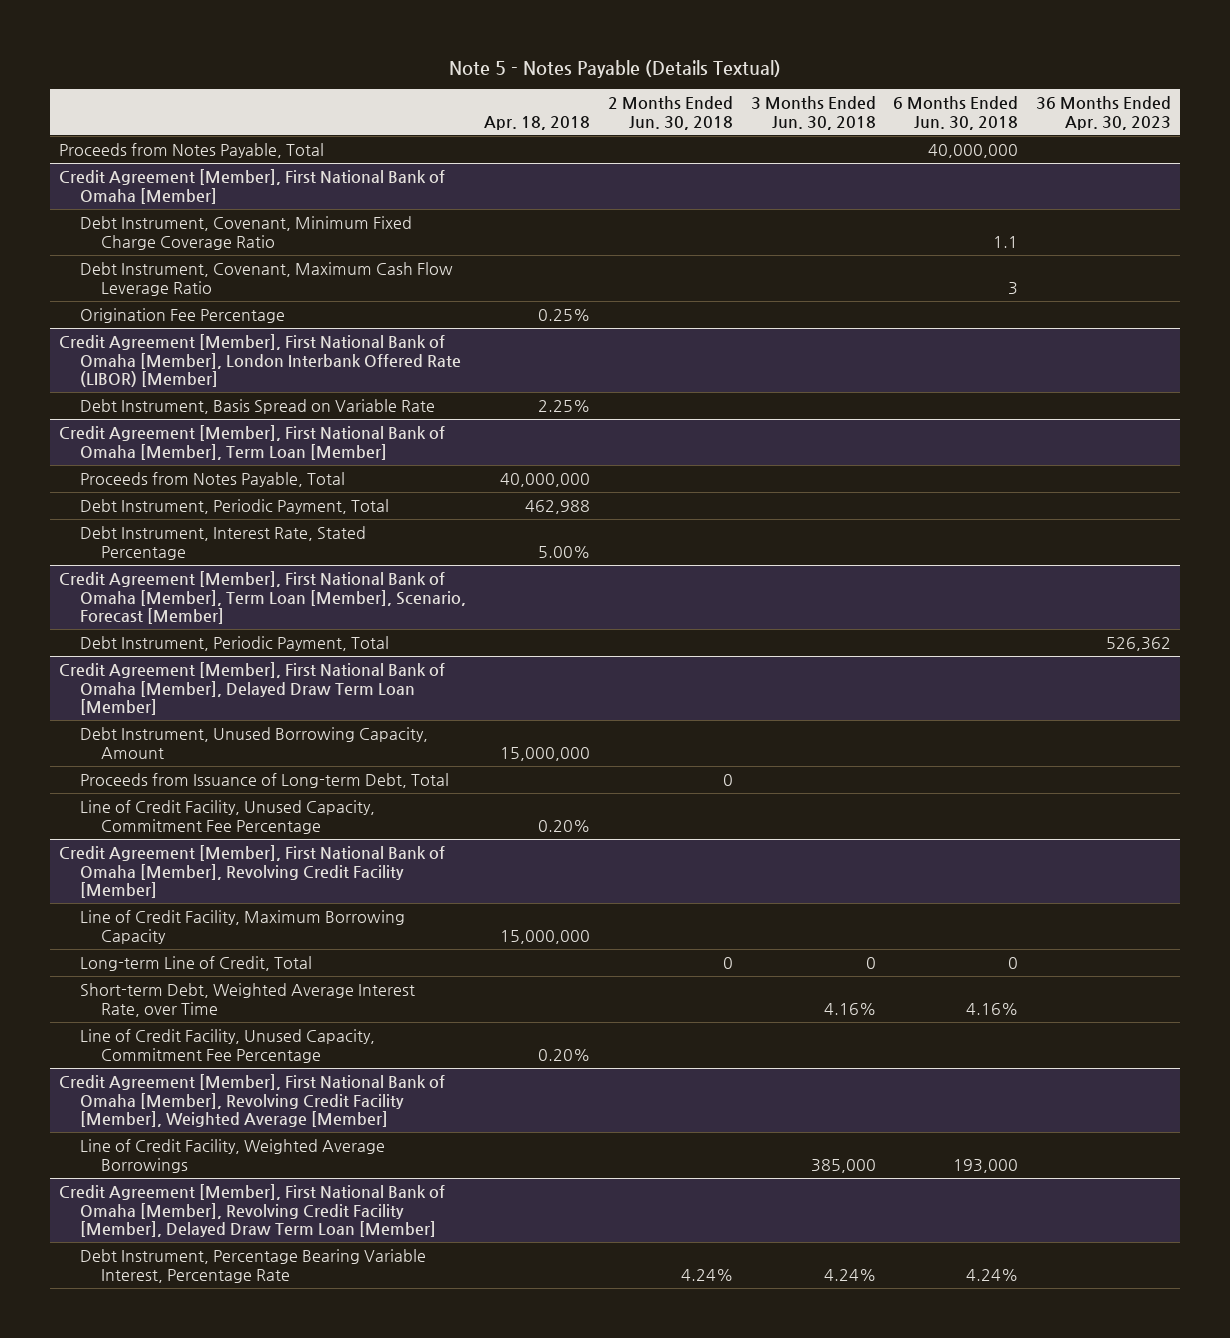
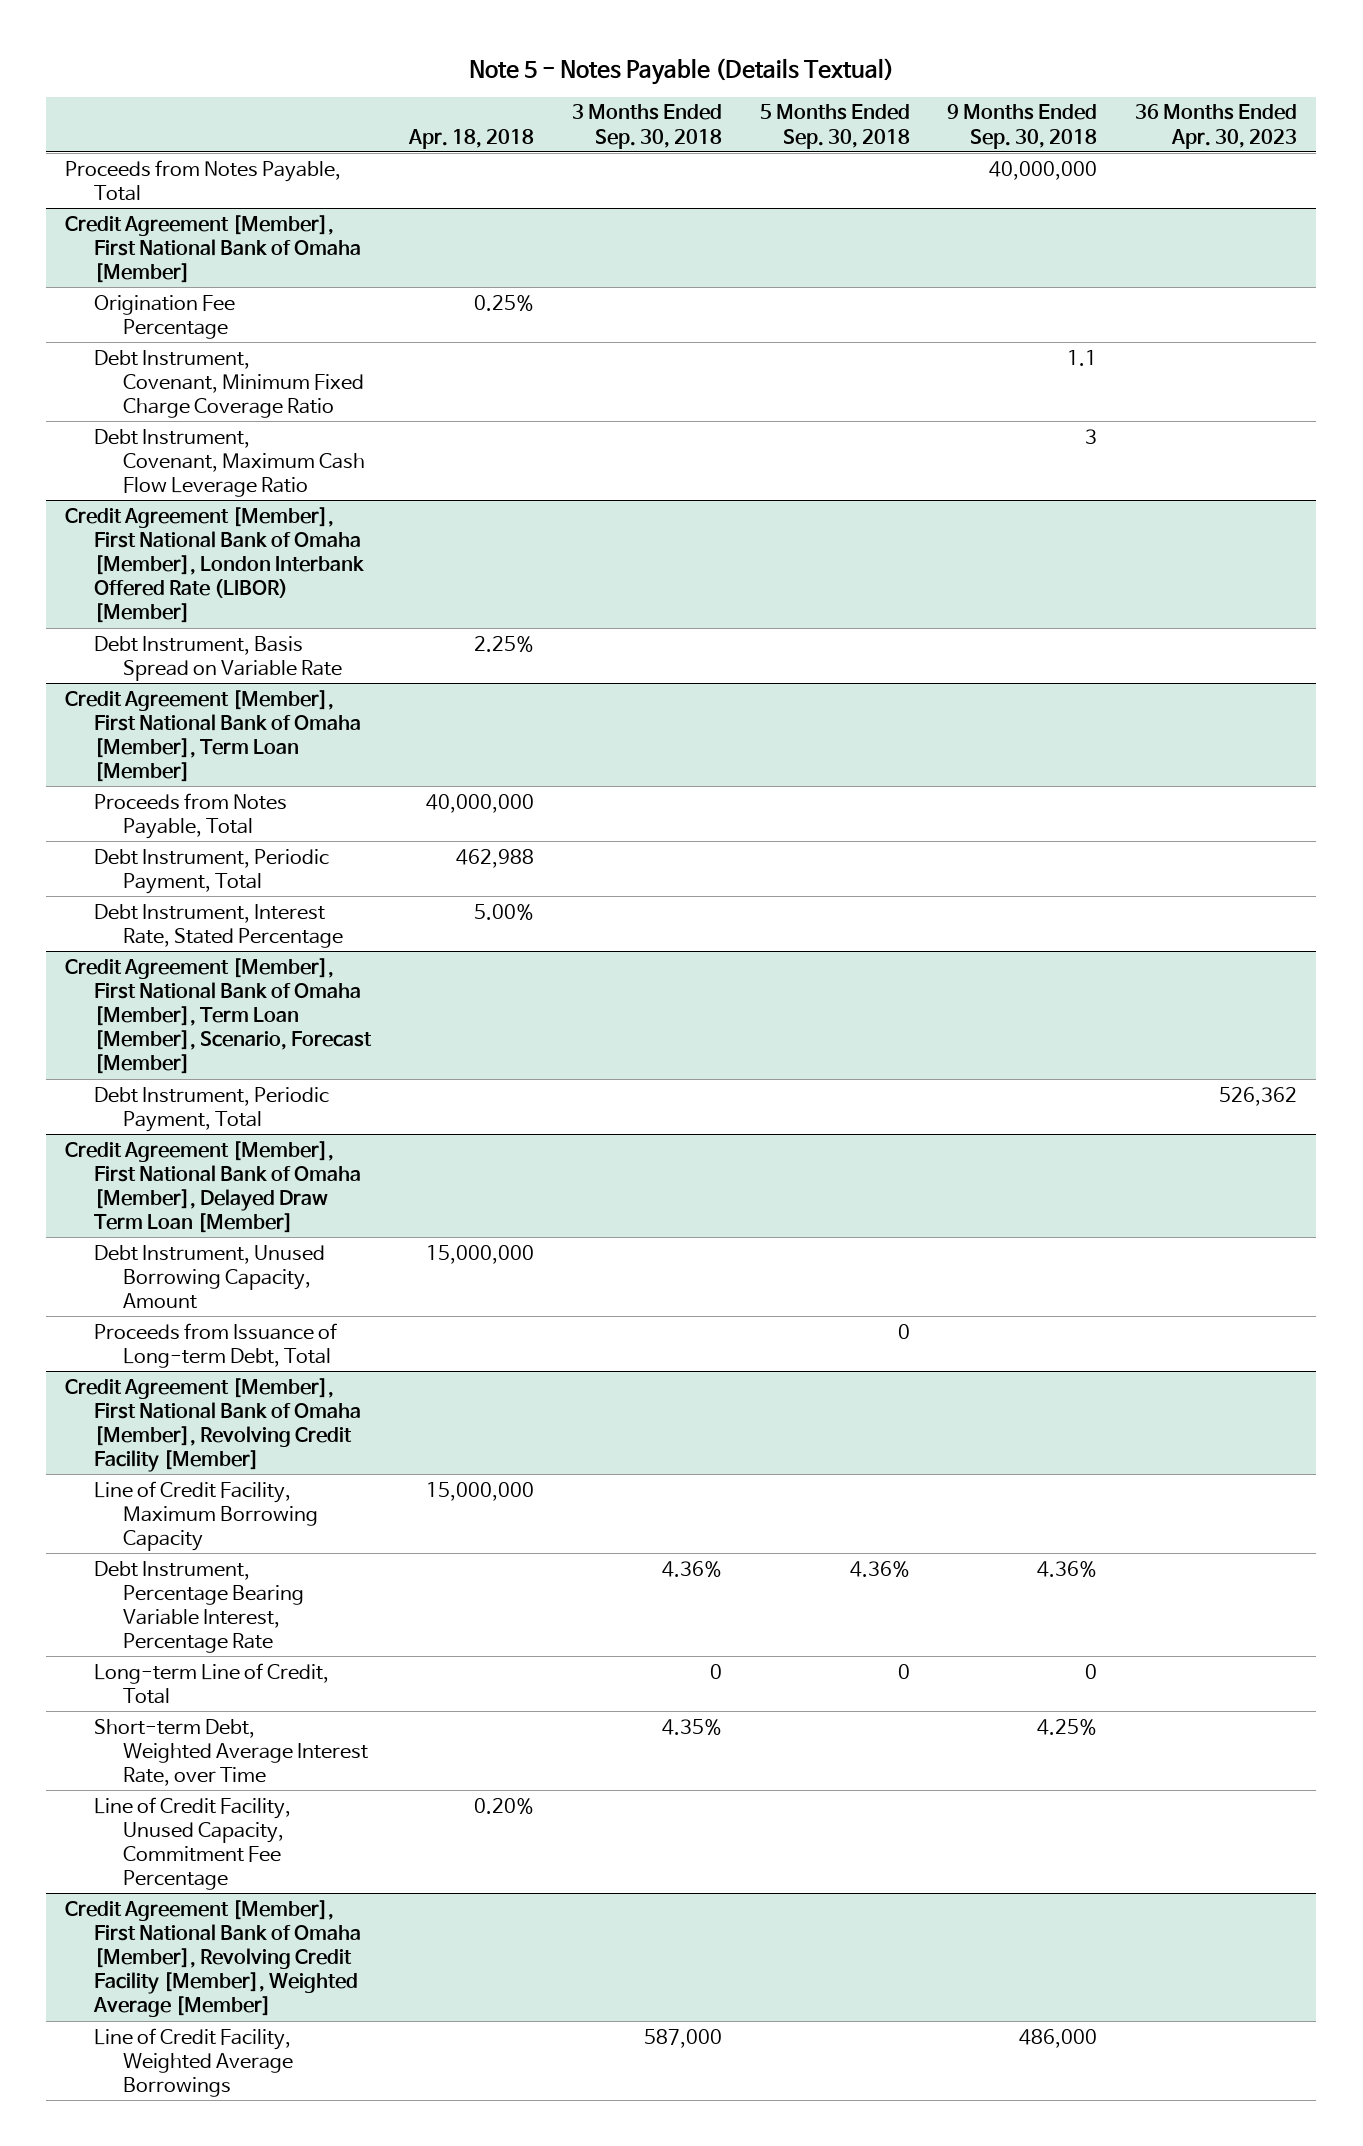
[607,95,733,130] 2 Months Ended Jun. 30, 2018 -> none
[750,95,876,130] 3 Months Ended Jun. 30, 2018 -> none
[893,95,1019,130] 6 Months Ended Jun. 30, 2018 -> none
none -> [571,104,722,149] 3 Months Ended Sep. 30, 2018
none -> [759,104,910,149] 5 Months Ended Sep. 30, 2018
none -> [947,104,1098,149] 9 Months Ended Sep. 30, 2018
[79,307,285,323] Origination Fee Percentage -> [94,294,236,339] Origination Fee Percentage
[79,799,375,834] Line of Credit Facility, Unused Capacity, Commitment Fee Percentage -> none
none -> [94,1560,304,1653] Debt Instrument, Percentage Bearing Variable Interest, Percentage Rate
[58,1183,445,1238] Credit Agreement [Member], First National Bank of Omaha [Member], Revolving Credit Facility [Member], Delayed Draw Term Loan [Member] -> none
[79,1248,426,1283] Debt Instrument, Percentage Bearing Variable Interest, Percentage Rate -> none

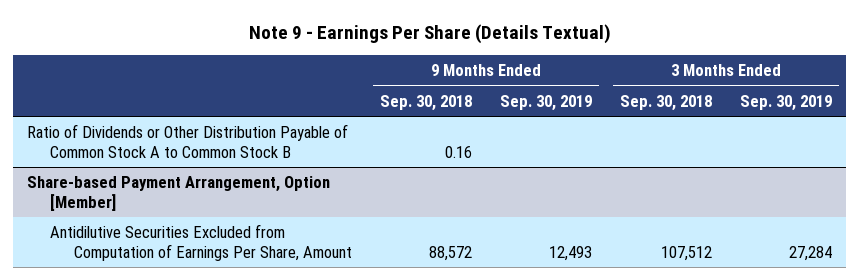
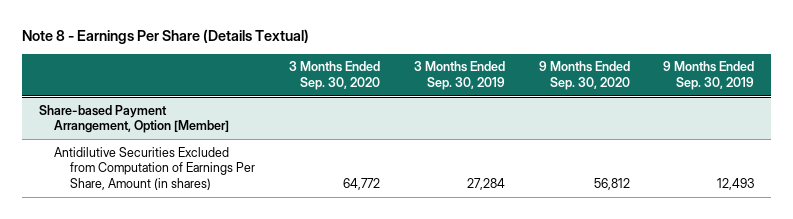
[248,23,611,44] Note 9 - Earnings Per Share (Details Textual) -> [21,29,309,45] Note 8 - Earnings Per Share (Details Textual)
[379,94,472,111] Sep. 30, 2018 -> none
[620,94,713,111] Sep. 30, 2018 -> none
none -> [289,61,381,91] 3 Months Ended Sep. 30, 2020
none -> [538,61,630,91] 9 Months Ended Sep. 30, 2020
[27,124,349,158] Ratio of Dividends or Other Distribution Payable of Common Stock A to Common Stock B -> none
[50,224,352,261] Antidilutive Securities Excluded from Computation of Earnings Per Share, Amount -> [54,146,256,191] Antidilutive Securities Excluded from Computation of Earnings Per Share, Amount (in shares)

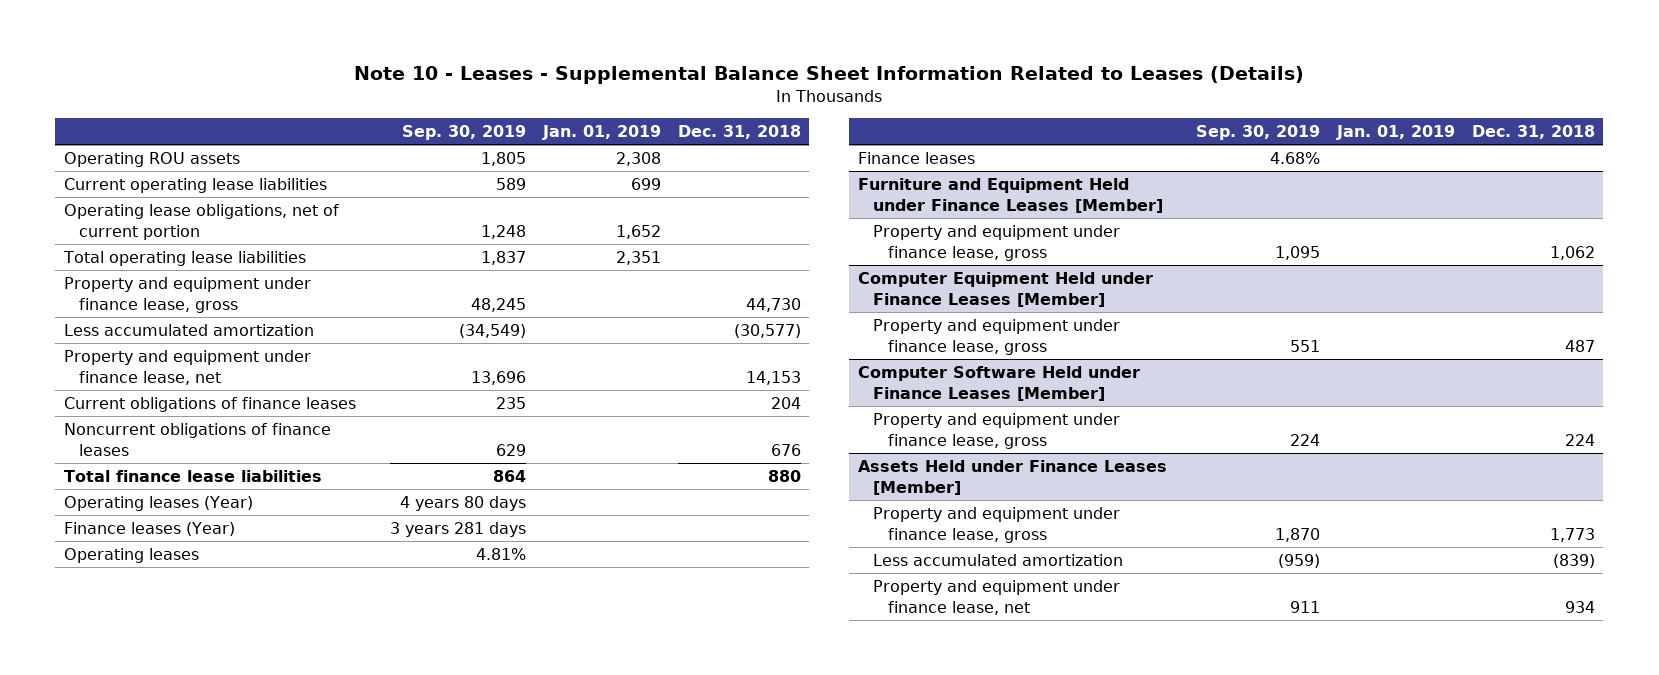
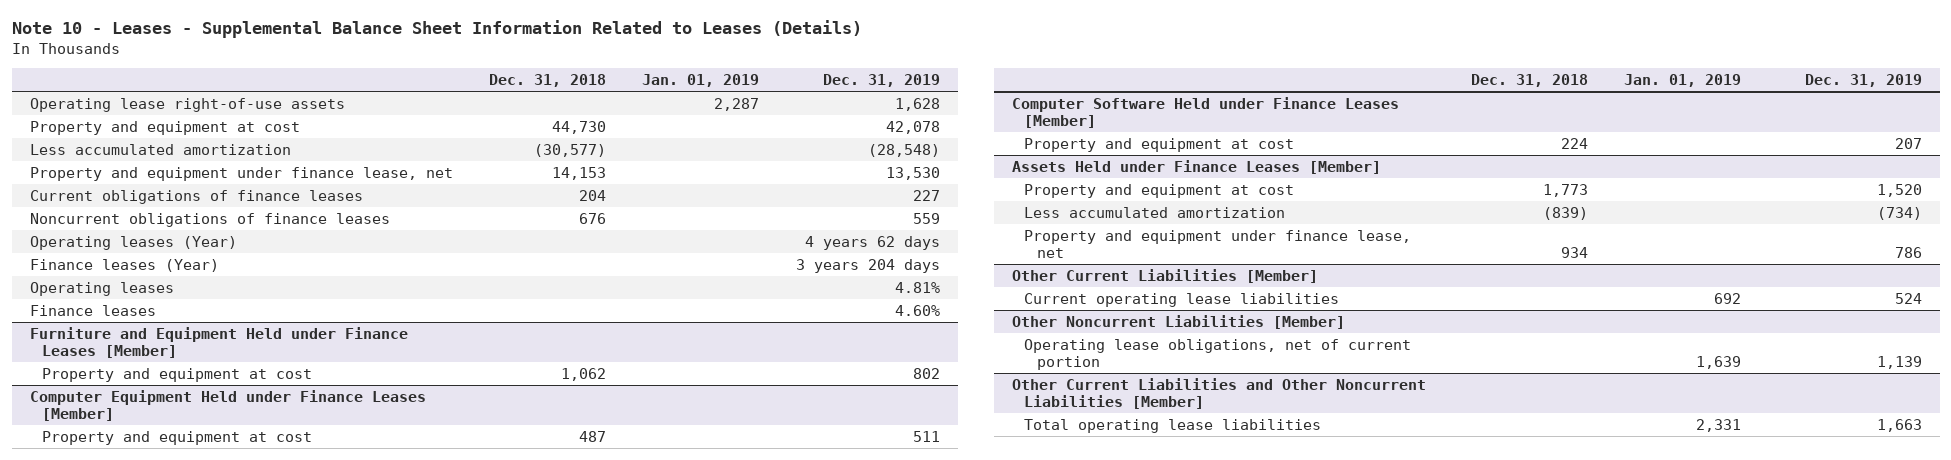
[401,124,526,140] Sep. 30, 2019 -> none
none -> [822,73,940,87] Dec. 31, 2019
[63,177,327,193] Current operating lease liabilities -> none
[63,203,339,240] Operating lease obligations, net of current portion -> none
[62,250,306,266] Total operating lease liabilities -> none
[63,151,240,167] Operating ROU assets -> [29,97,345,112] Operating lease right-of-use assets
[615,151,661,166] 2,308 -> [714,97,760,111] 2,287
[63,276,311,313] Property and equipment under finance lease, gross -> [29,120,300,135] Property and equipment at cost
[63,469,322,482] Total finance lease liabilities -> none
[873,224,1121,261] Property and equipment under finance lease, gross -> [42,367,313,382] Property and equipment at cost
[873,318,1121,355] Property and equipment under finance lease, gross -> [42,430,313,445] Property and equipment at cost
[873,412,1121,449] Property and equipment under finance lease, gross -> [1024,137,1295,152] Property and equipment at cost
[873,506,1121,543] Property and equipment under finance lease, gross -> [1024,183,1295,198] Property and equipment at cost
none -> [1011,268,1318,283] Other Current Liabilities [Member]
none -> [1024,292,1340,307] Current operating lease liabilities
none -> [1011,314,1345,329] Other Noncurrent Liabilities [Member]
none -> [1024,338,1412,370] Operating lease obligations, net of current portion
none -> [1011,377,1426,409] Other Current Liabilities and Other Noncurrent Liabilities [Member]
none -> [1024,418,1322,433] Total operating lease liabilities

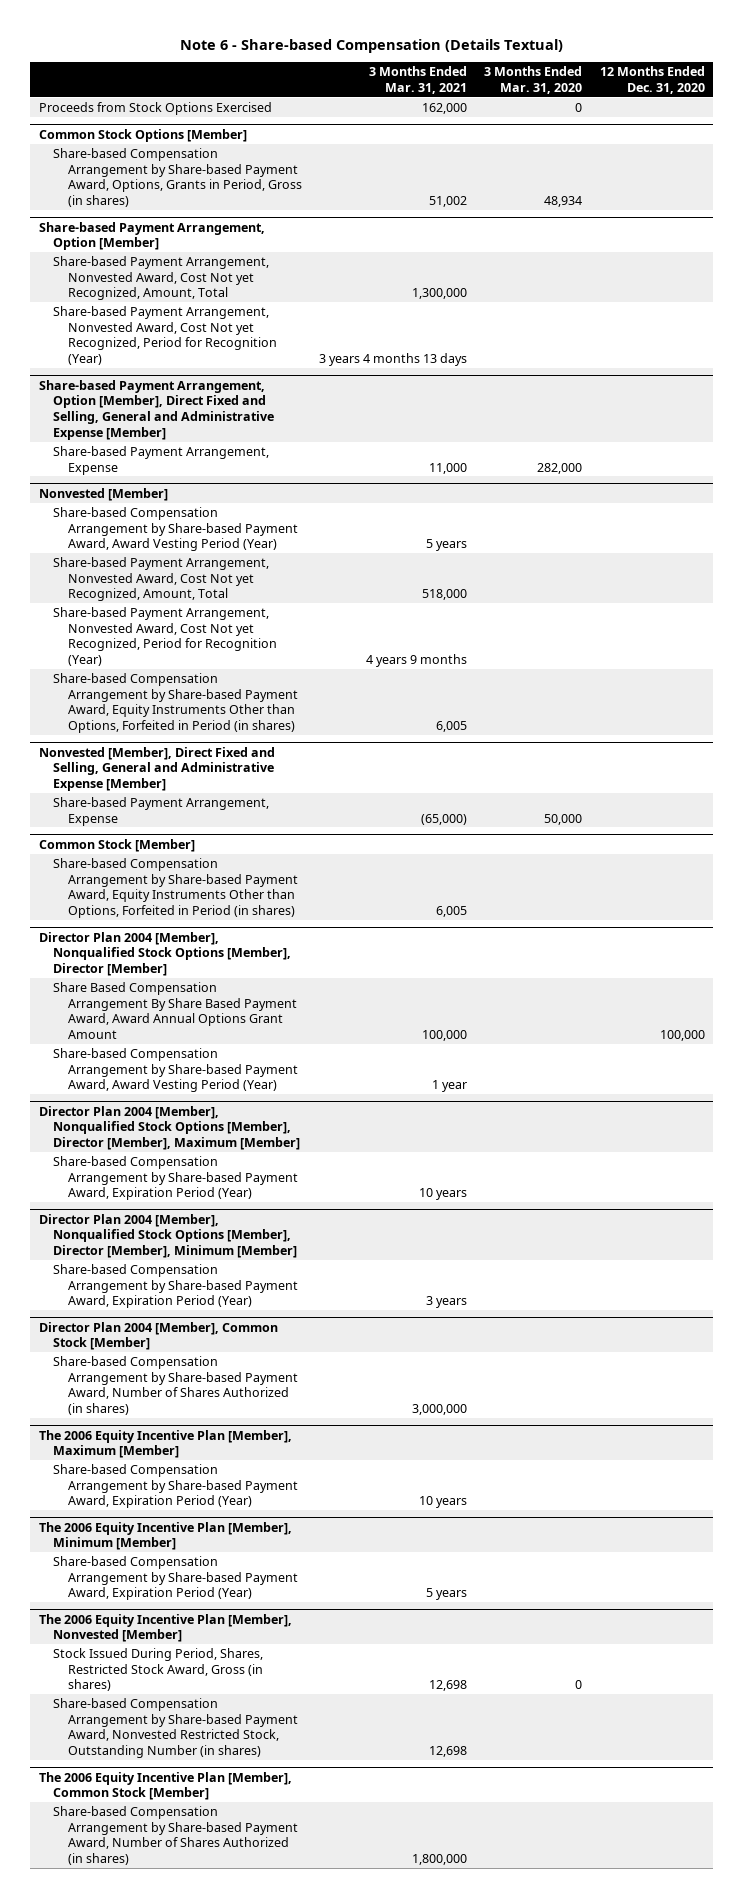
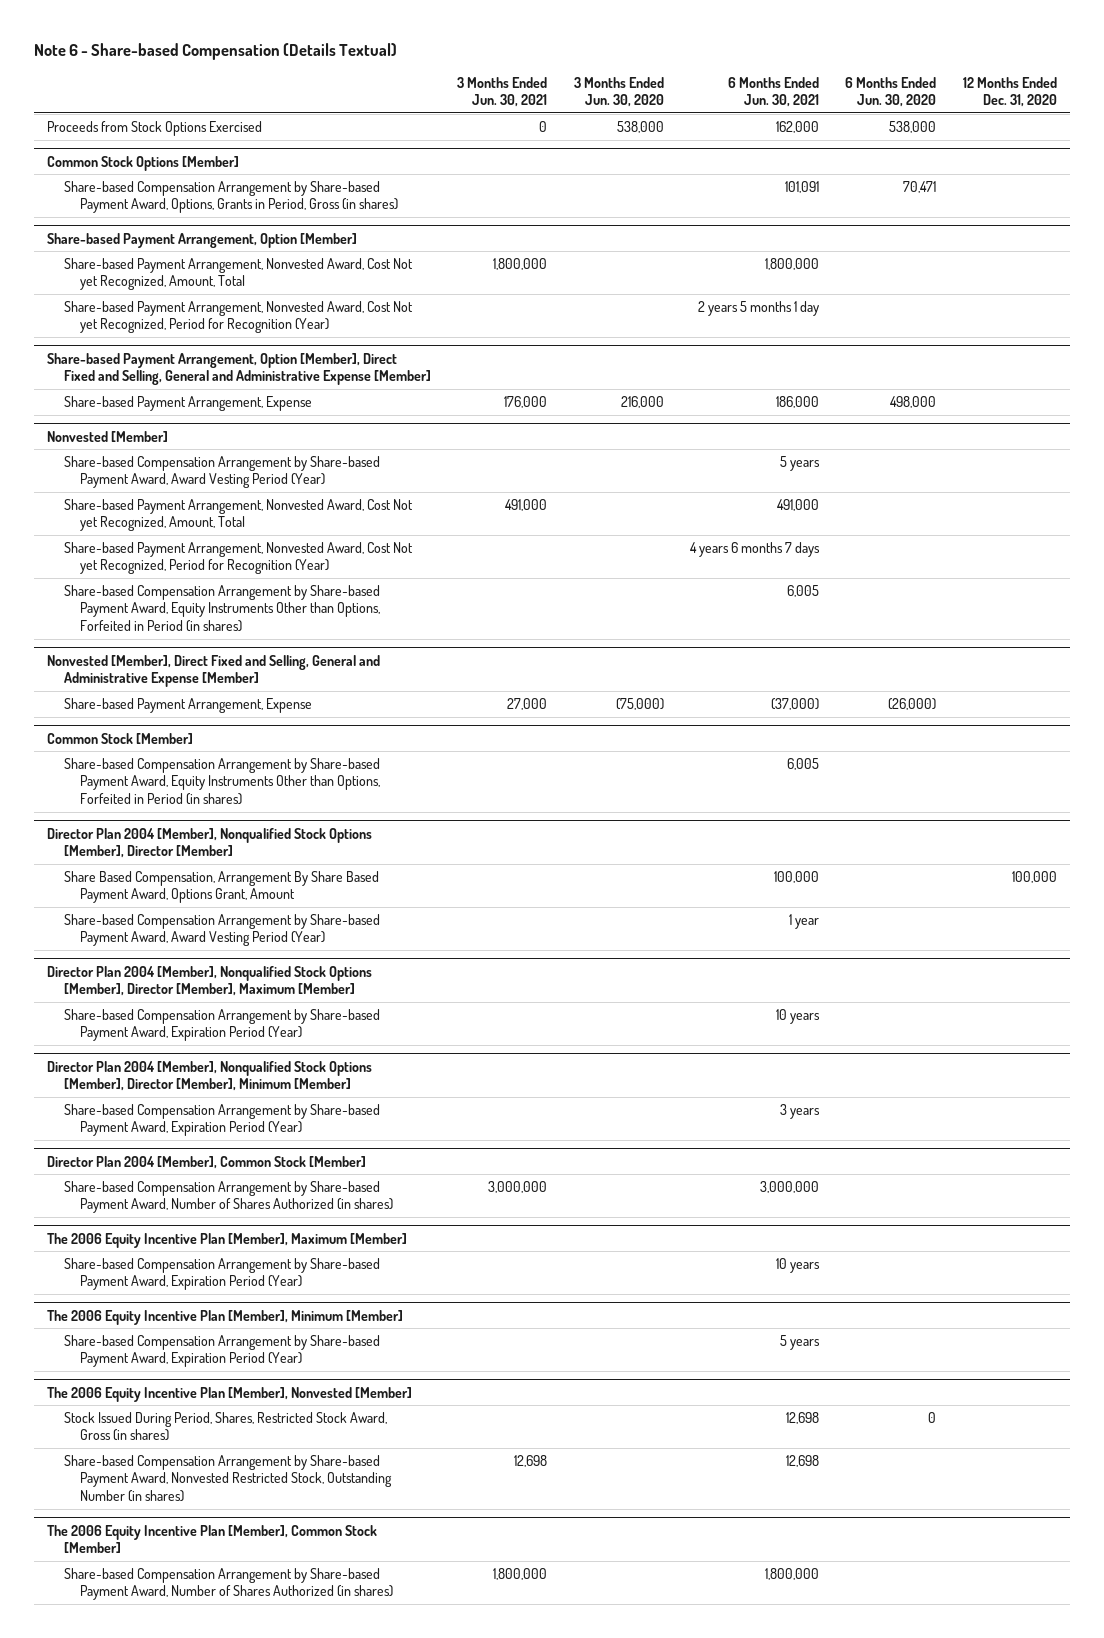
[369,66,468,94] 3 Months Ended Mar. 31, 2021 -> none
[484,66,583,94] 3 Months Ended Mar. 31, 2020 -> none
none -> [457,76,548,108] 3 Months Ended Jun. 30, 2021
none -> [573,76,664,108] 3 Months Ended Jun. 30, 2020
none -> [727,76,819,108] 6 Months Ended Jun. 30, 2021
none -> [845,76,937,108] 6 Months Ended Jun. 30, 2020
[53,981,298,1039] Share Based Compensation Arrangement By Share Based Payment Award, Award Annual Options Grant Amount -> [63,870,379,904] Share Based Compensation, Arrangement By Share Based Payment Award, Options Grant, Amount

